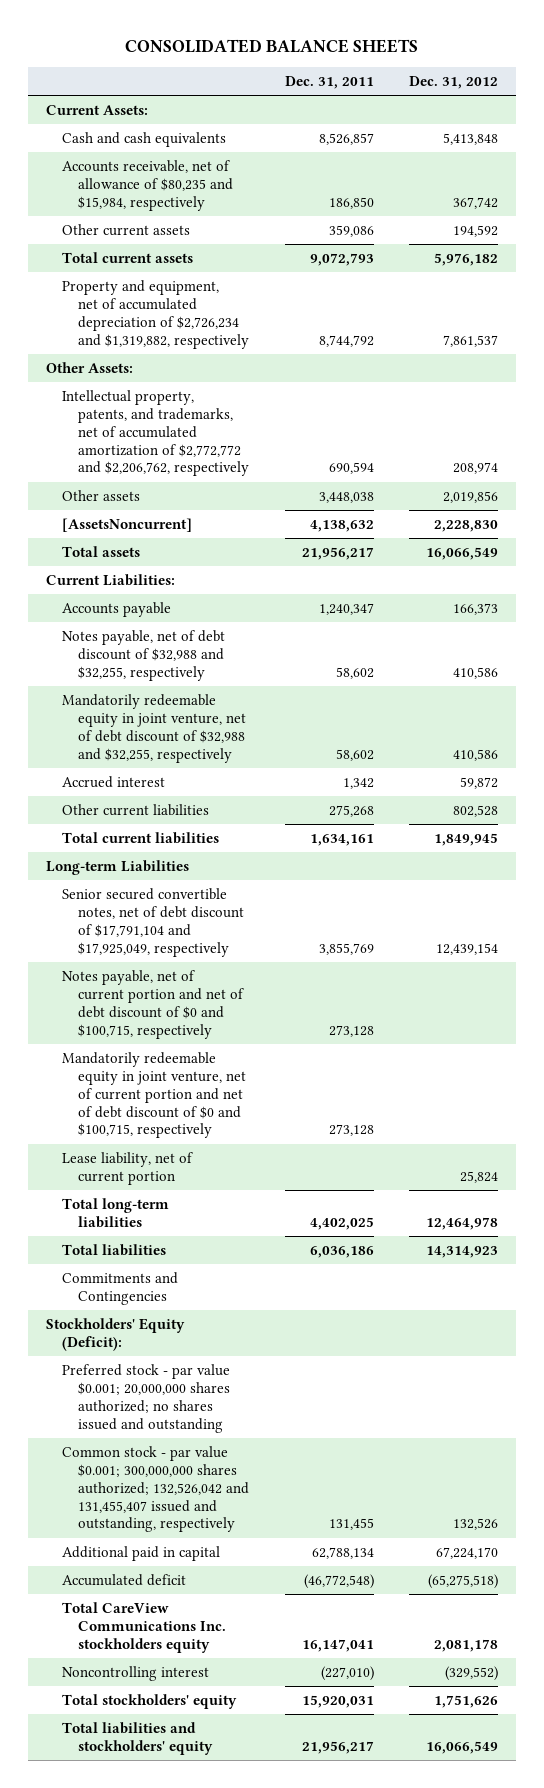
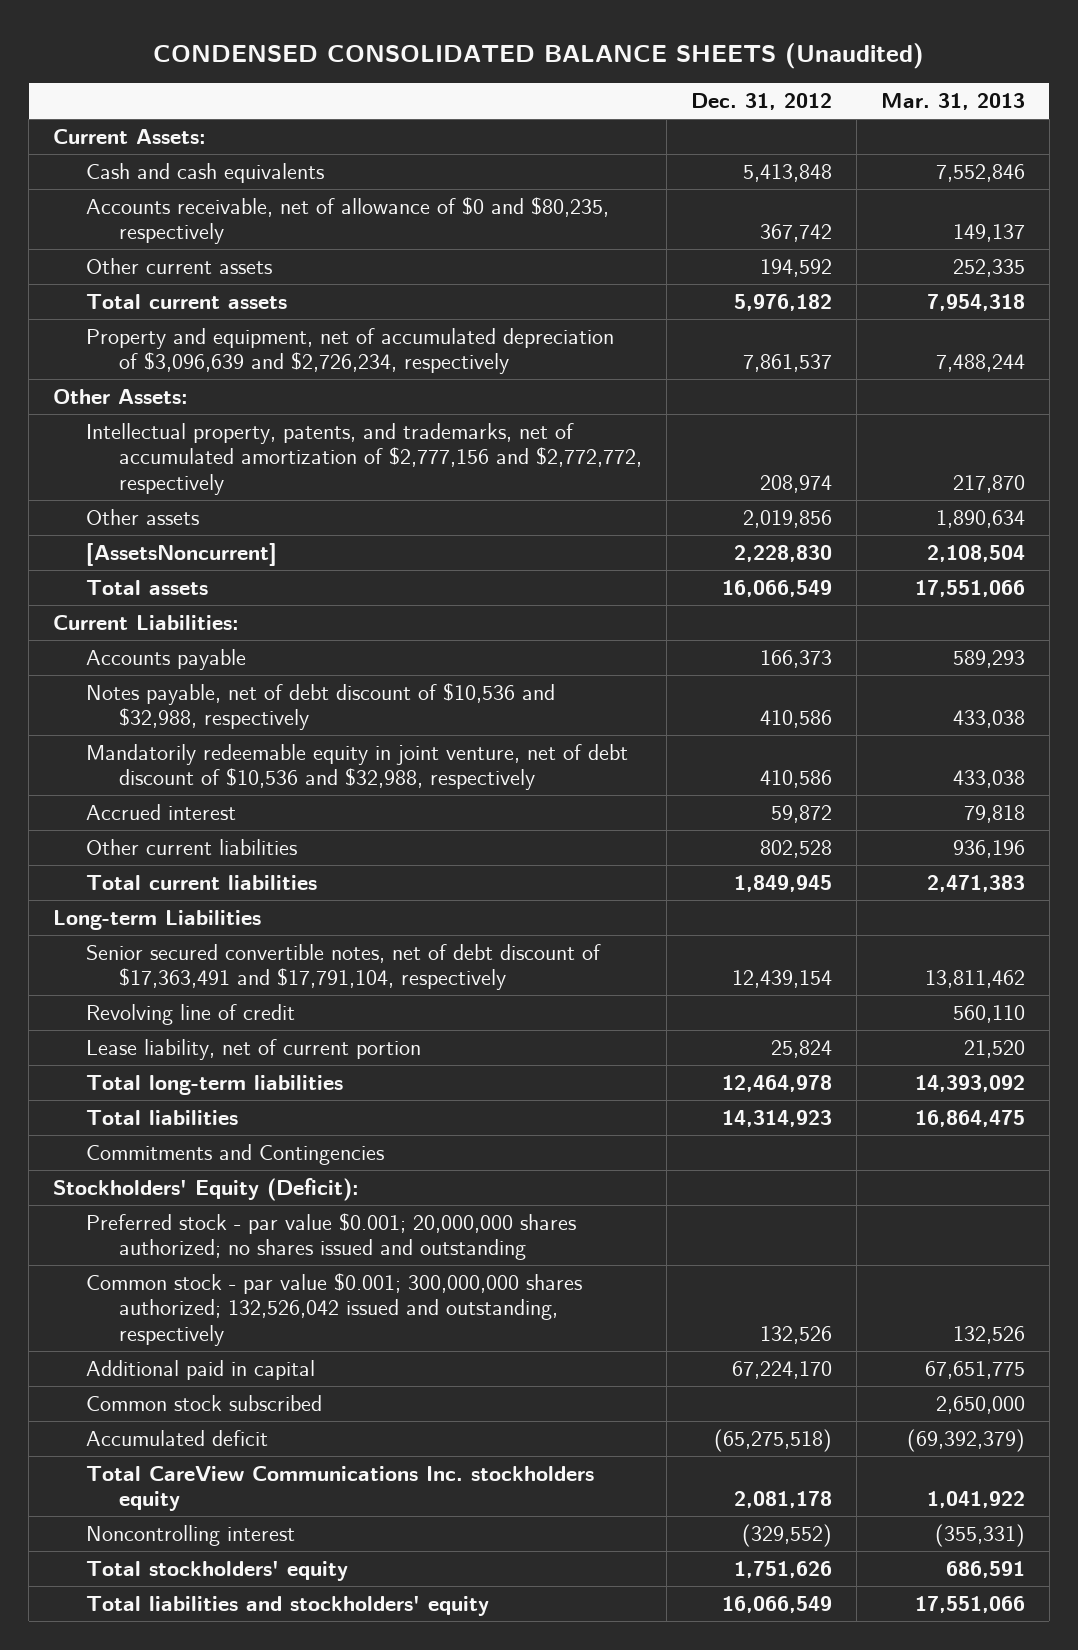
[125,39,419,54] CONSOLIDATED BALANCE SHEETS -> [152,42,924,69] CONDENSED CONSOLIDATED BALANCE SHEETS (Unaudited)
[284,76,374,90] Dec. 31, 2011 -> none
none -> [880,93,1025,111] Mar. 31, 2013
[62,160,234,211] Accounts receivable, net of allowance of $80,235 and $15,984, respectively -> [86,197,610,245] Accounts receivable, net of allowance of $0 and $80,235, respectively
[62,280,250,349] Property and equipment, net of accumulated depreciation of $2,726,234 and $1,319,882, respectively -> [86,328,615,375] Property and equipment, net of accumulated depreciation of $3,096,639 and $2,726,234, respectively
[62,390,250,477] Intellectual property, patents, and trademarks, net of accumulated amortization of $2,772,772 and $2,206,762, respectively -> [86,423,643,495] Intellectual property, patents, and trademarks, net of accumulated amortization of $2,777,156 and $2,772,772, respectively
[62,630,226,681] Notes payable, net of debt discount of $32,988 and $32,255, respectively -> [86,683,556,731] Notes payable, net of debt discount of $10,536 and $32,988, respectively
[62,694,247,763] Mandatorily redeemable equity in joint venture, net of debt discount of $32,988 and $32,255, respectively -> [86,744,629,791] Mandatorily redeemable equity in joint venture, net of debt discount of $10,536 and $32,988, respectively
[62,970,245,1039] Notes payable, net of current portion and net of debt discount of $0 and $100,715, respectively -> none
[62,1052,247,1139] Mandatorily redeemable equity in joint venture, net of current portion and net of debt discount of $0 and $100,715, respectively -> none
[62,888,245,957] Senior secured convertible notes, net of debt discount of $17,791,104 and $17,925,049, respectively -> [86,944,602,991] Senior secured convertible notes, net of debt discount of $17,363,491 and $17,791,104, respectively
none -> [86,1004,296,1026] Revolving line of credit
[62,1446,250,1533] Common stock - par value $0.001; 300,000,000 shares authorized; 132,526,042 and 131,455,407 issued and outstanding, respectively -> [86,1273,583,1346] Common stock - par value $0.001; 300,000,000 shares authorized; 132,526,042 issued and outstanding, respectively
none -> [86,1395,323,1412] Common stock subscribed

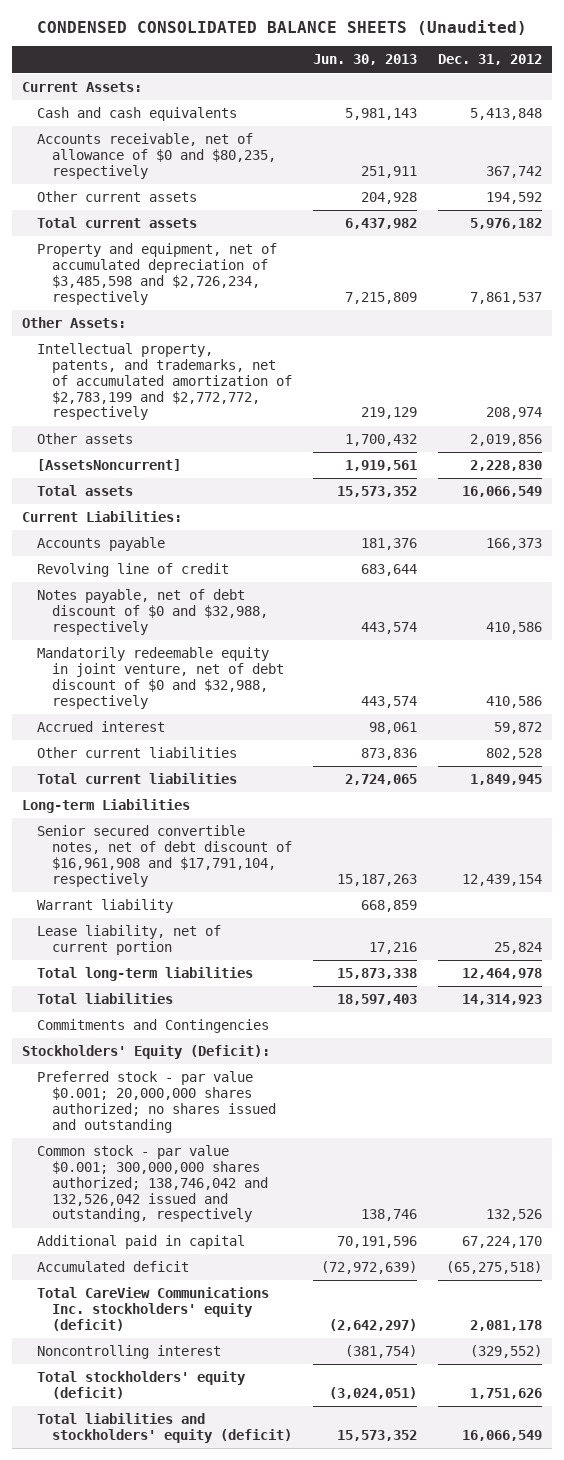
[880,93,1025,111] Mar. 31, 2013 -> none
none -> [312,54,417,66] Jun. 30, 2013
[86,328,615,375] Property and equipment, net of accumulated depreciation of $3,096,639 and $2,726,234, respectively -> [36,243,277,305] Property and equipment, net of accumulated depreciation of $3,485,598 and $2,726,234, respectively
[86,423,643,495] Intellectual property, patents, and trademarks, net of accumulated amortization of $2,777,156 and $2,772,772, respectively -> [36,343,292,421] Intellectual property, patents, and trademarks, net of accumulated amortization of $2,783,199 and $2,772,772, respectively
[86,1004,296,1026] Revolving line of credit -> [36,563,229,578] Revolving line of credit
[86,683,556,731] Notes payable, net of debt discount of $10,536 and $32,988, respectively -> [36,589,268,635] Notes payable, net of debt discount of $0 and $32,988, respectively
[86,744,629,791] Mandatorily redeemable equity in joint venture, net of debt discount of $10,536 and $32,988, respectively -> [36,647,284,709] Mandatorily redeemable equity in joint venture, net of debt discount of $0 and $32,988, respectively
[86,944,602,991] Senior secured convertible notes, net of debt discount of $17,363,491 and $17,791,104, respectively -> [36,825,292,887] Senior secured convertible notes, net of debt discount of $16,961,908 and $17,791,104, respectively
none -> [36,899,173,914] Warrant liability
[86,1273,583,1346] Common stock - par value $0.001; 300,000,000 shares authorized; 132,526,042 issued and outstanding, respectively -> [36,1145,268,1223] Common stock - par value $0.001; 300,000,000 shares authorized; 138,746,042 and 132,526,042 issued and outstanding, respectively
[86,1395,323,1412] Common stock subscribed -> none
[86,1466,595,1512] Total CareView Communications Inc. stockholders equity -> [36,1287,269,1331] Total CareView Communications Inc. stockholders' equity (deficit)
[86,1561,349,1582] Total stockholders' equity -> [36,1371,246,1399] Total stockholders' equity (deficit)
[86,1596,490,1617] Total liabilities and stockholders' equity -> [36,1413,292,1443] Total liabilities and stockholders' equity (deficit)

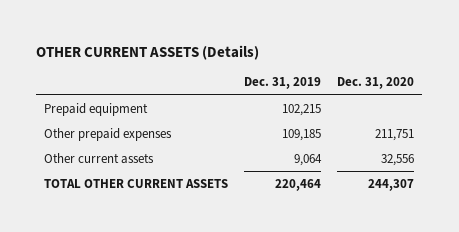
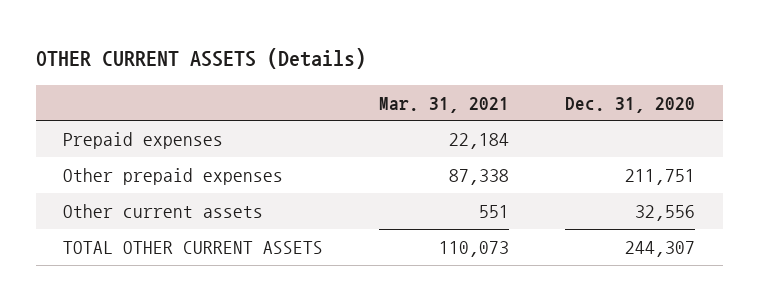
[244,77,322,90] Dec. 31, 2019 -> none
none -> [379,96,510,113] Mar. 31, 2021
[44,102,149,116] Prepaid equipment -> [63,131,224,149] Prepaid expenses

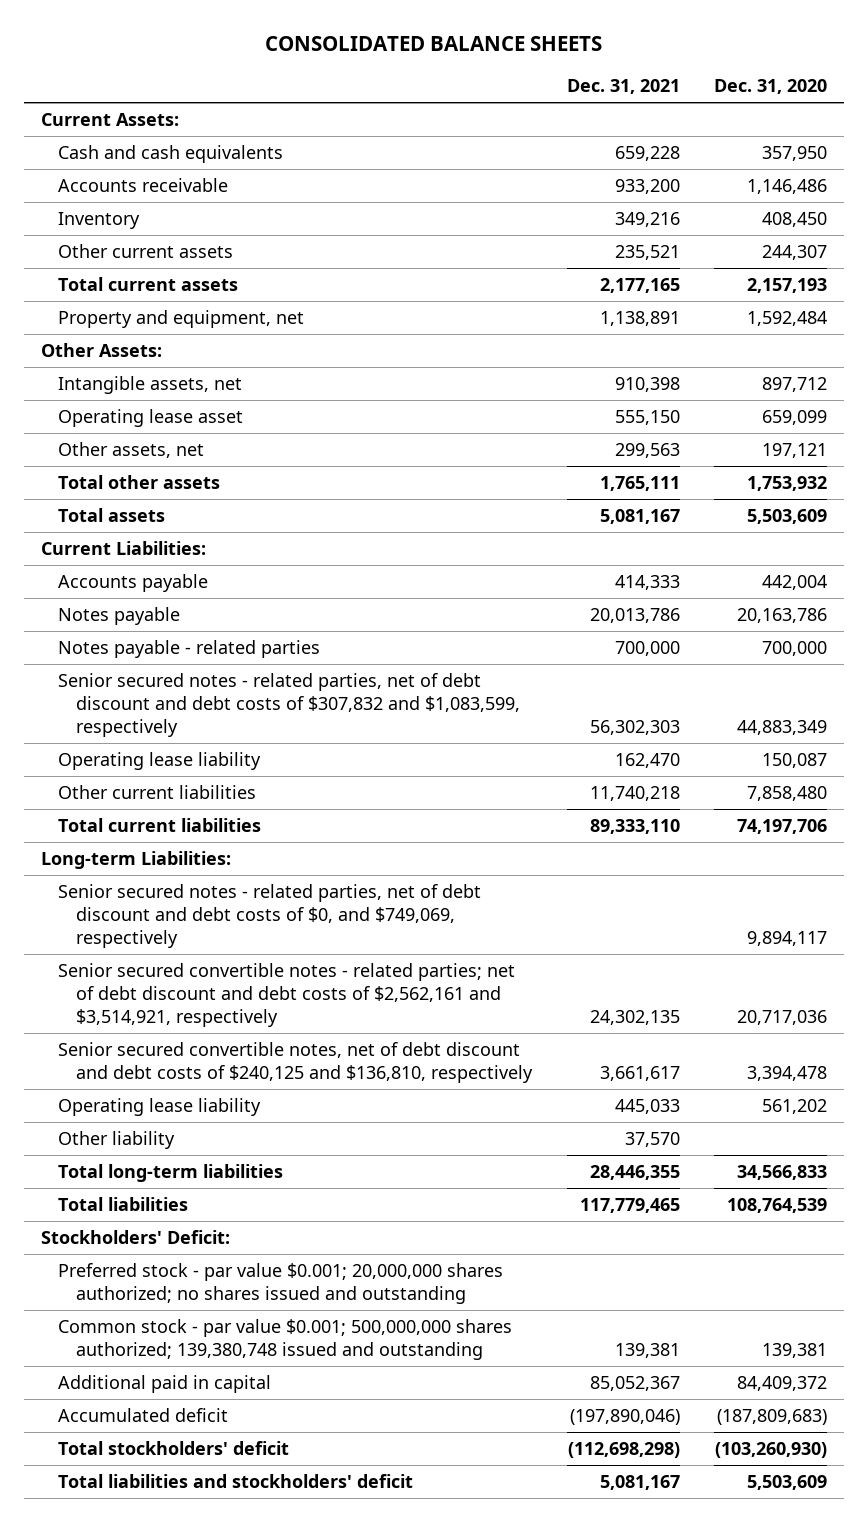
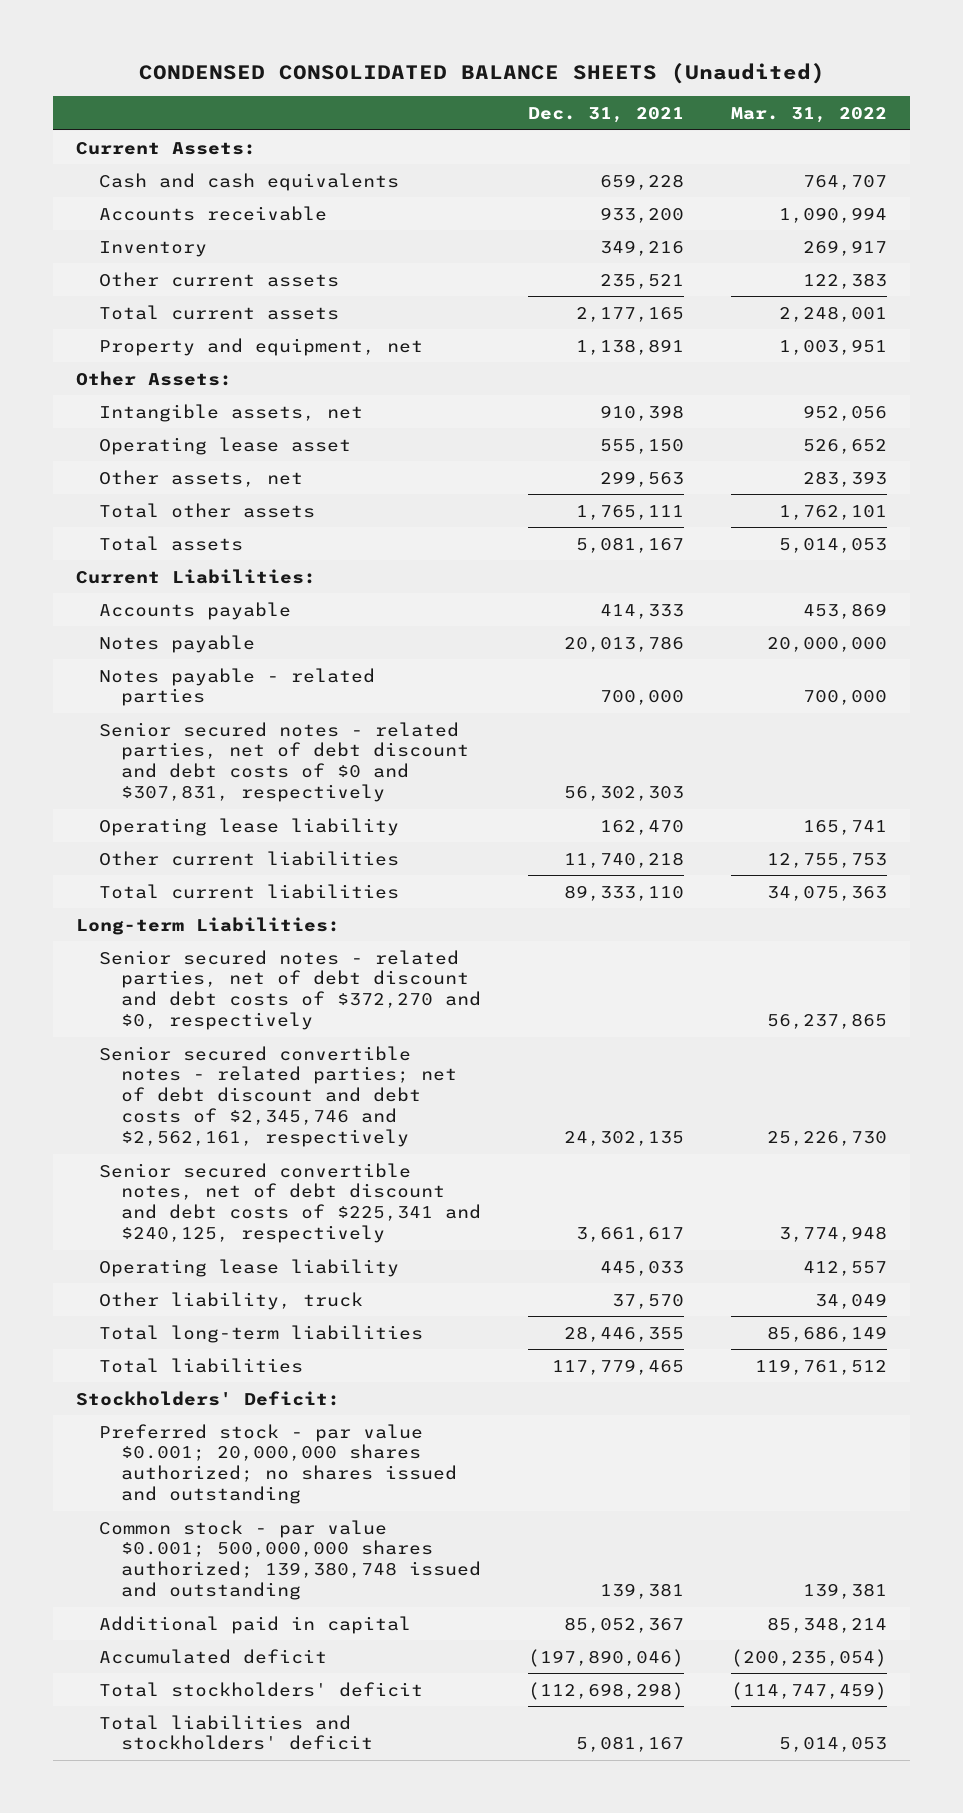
[264,36,602,52] CONSOLIDATED BALANCE SHEETS -> [138,63,825,85] CONDENSED CONSOLIDATED BALANCE SHEETS (Unaudited)
[713,79,827,95] Dec. 31, 2020 -> none
none -> [730,106,887,123] Mar. 31, 2022
[58,673,521,738] Senior secured notes - related parties, net of debt discount and debt costs of $307,832 and $1,083,599, respectively -> [98,721,470,803] Senior secured notes - related parties, net of debt discount and debt costs of $0 and $307,831, respectively
[58,884,482,949] Senior secured notes - related parties, net of debt discount and debt costs of $0, and $749,069, respectively -> [98,949,482,1031] Senior secured notes - related parties, net of debt discount and debt costs of $372,270 and $0, respectively
[58,963,516,1028] Senior secured convertible notes - related parties; net of debt discount and debt costs of $2,562,161 and $3,514,921, respectively -> [98,1045,458,1148] Senior secured convertible notes - related parties; net of debt discount and debt costs of $2,345,746 and $2,562,161, respectively
[58,1042,534,1084] Senior secured convertible notes, net of debt discount and debt costs of $240,125 and $136,810, respectively -> [98,1162,482,1244] Senior secured convertible notes, net of debt discount and debt costs of $225,341 and $240,125, respectively
[58,1131,176,1150] Other liability -> [98,1291,363,1310] Other liability, truck

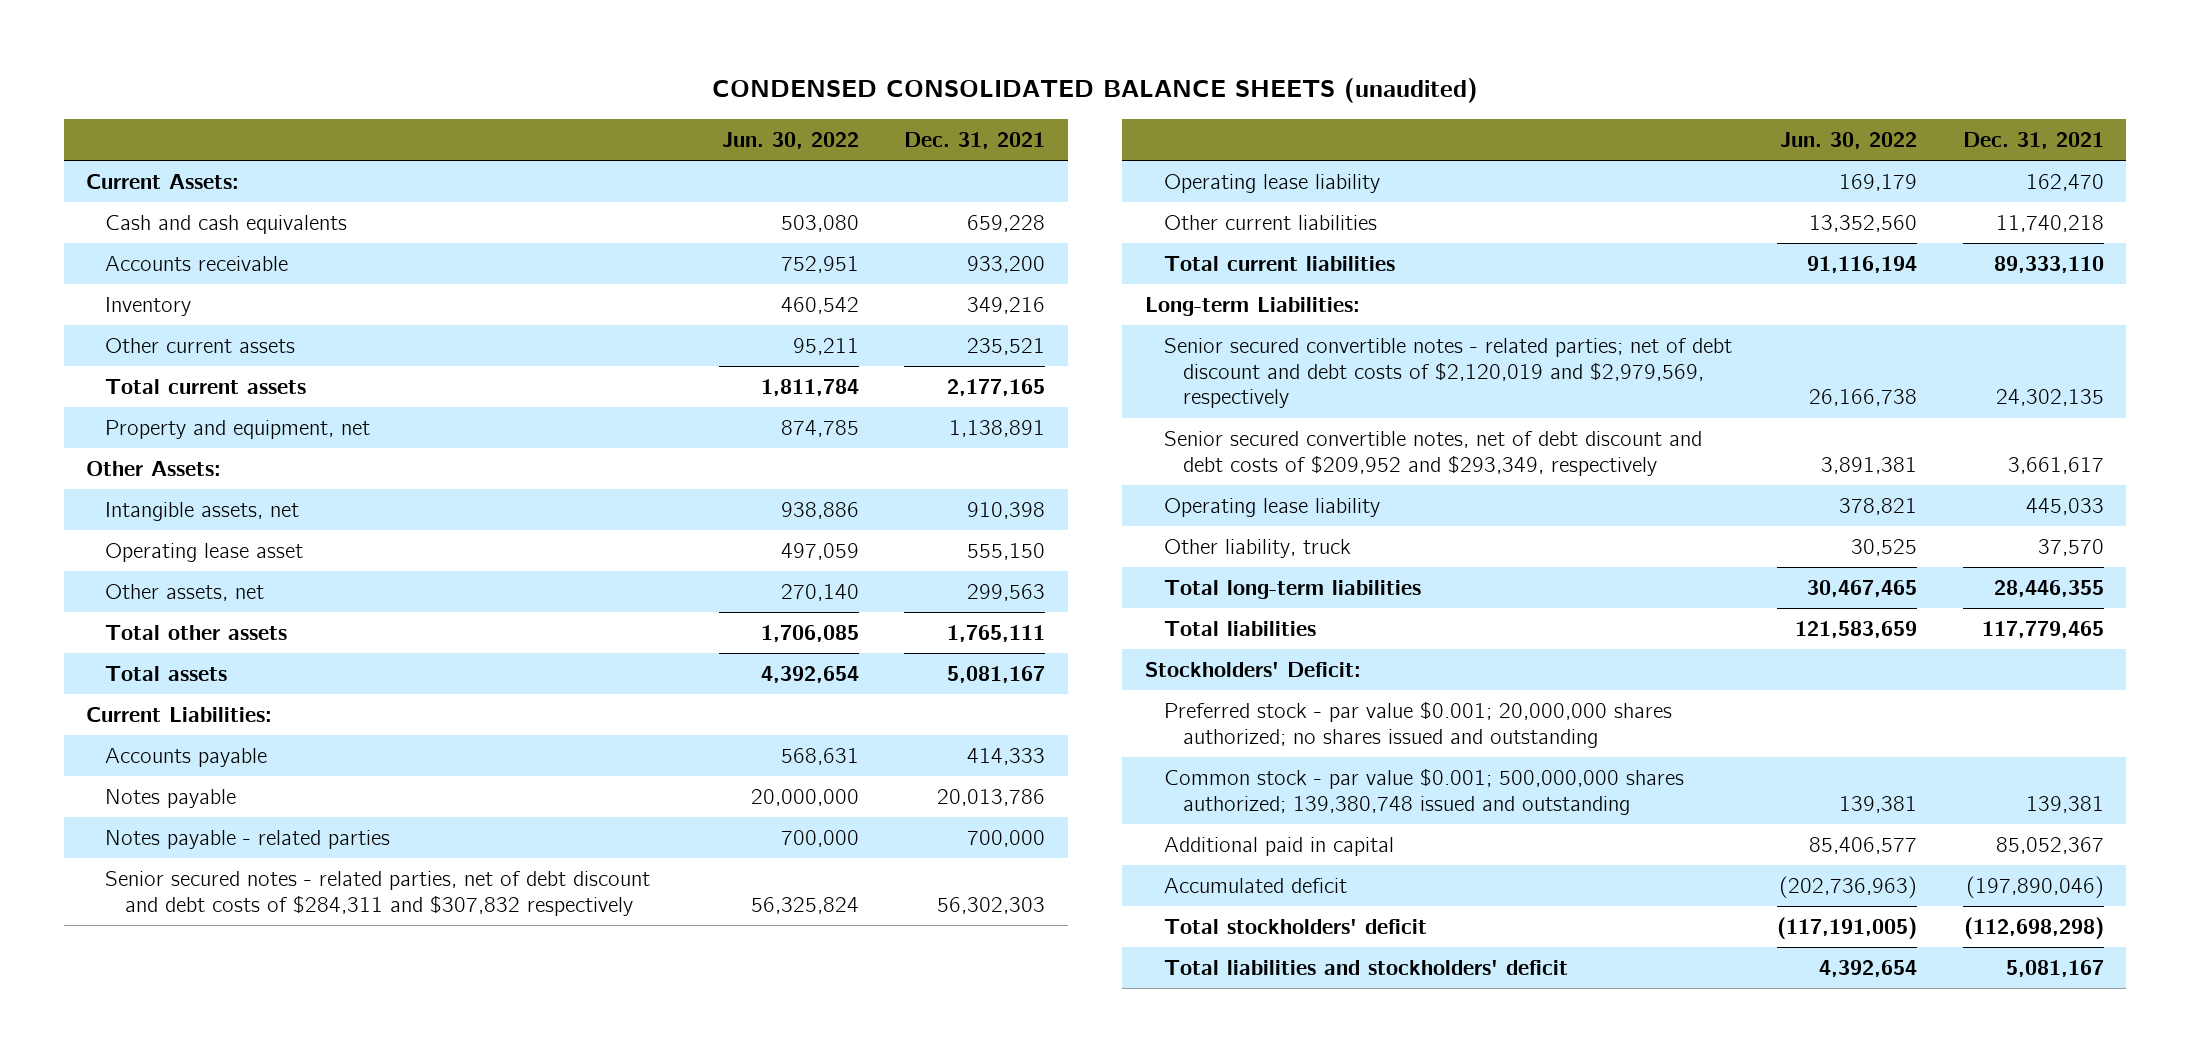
[138,63,825,85] CONDENSED CONSOLIDATED BALANCE SHEETS (Unaudited) -> [711,78,1478,104] CONDENSED CONSOLIDATED BALANCE SHEETS (unaudited)
[730,106,887,123] Mar. 31, 2022 -> none
none -> [721,131,859,149] Jun. 30, 2022
[98,721,470,803] Senior secured notes - related parties, net of debt discount and debt costs of $0 and $307,831, respectively -> [105,871,651,916] Senior secured notes - related parties, net of debt discount and debt costs of $284,311 and $307,832 respectively
[98,949,482,1031] Senior secured notes - related parties, net of debt discount and debt costs of $372,270 and $0, respectively -> none
[98,1045,458,1148] Senior secured convertible notes - related parties; net of debt discount and debt costs of $2,345,746 and $2,562,161, respectively -> [1163,338,1732,409] Senior secured convertible notes - related parties; net of debt discount and debt costs of $2,120,019 and $2,979,569, respectively
[98,1162,482,1244] Senior secured convertible notes, net of debt discount and debt costs of $225,341 and $240,125, respectively -> [1163,431,1702,476] Senior secured convertible notes, net of debt discount and debt costs of $209,952 and $293,349, respectively

